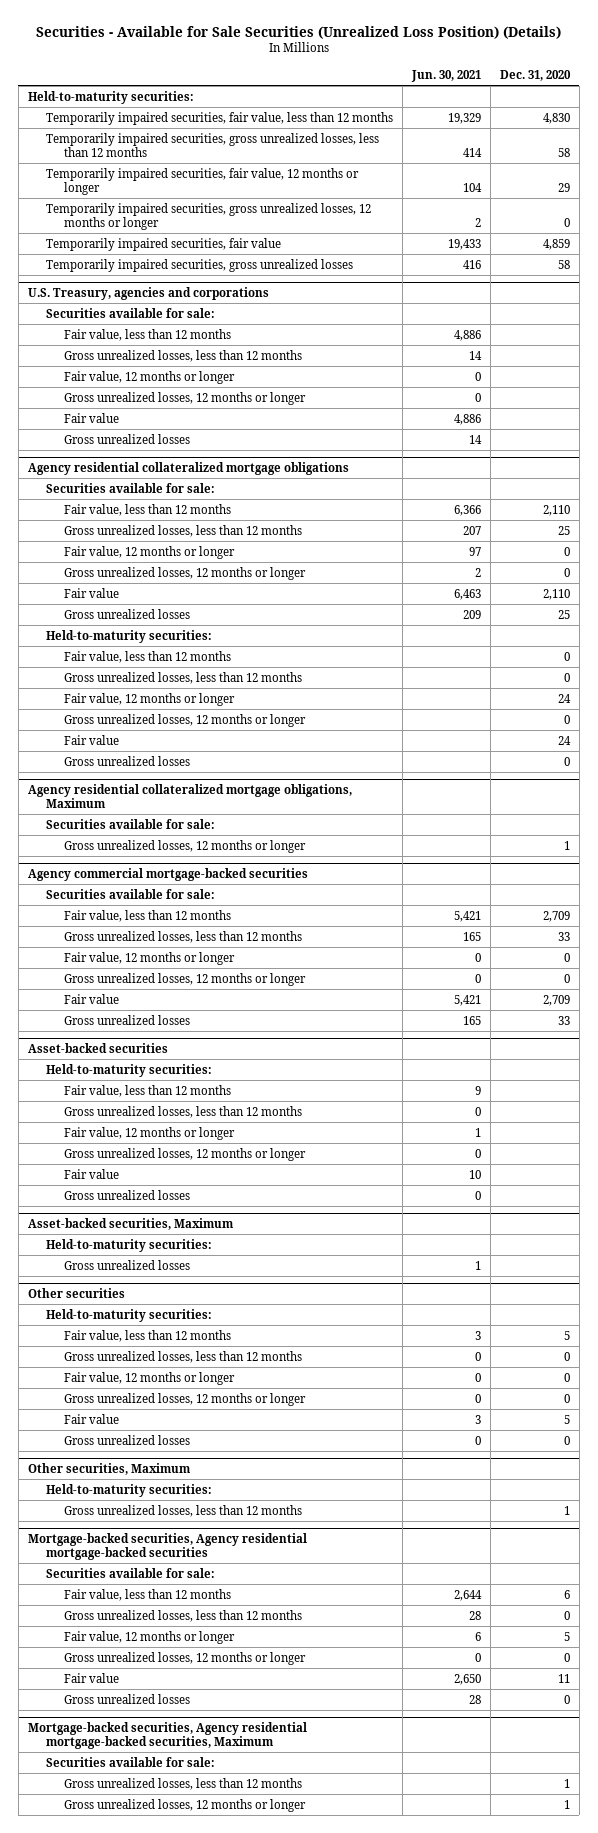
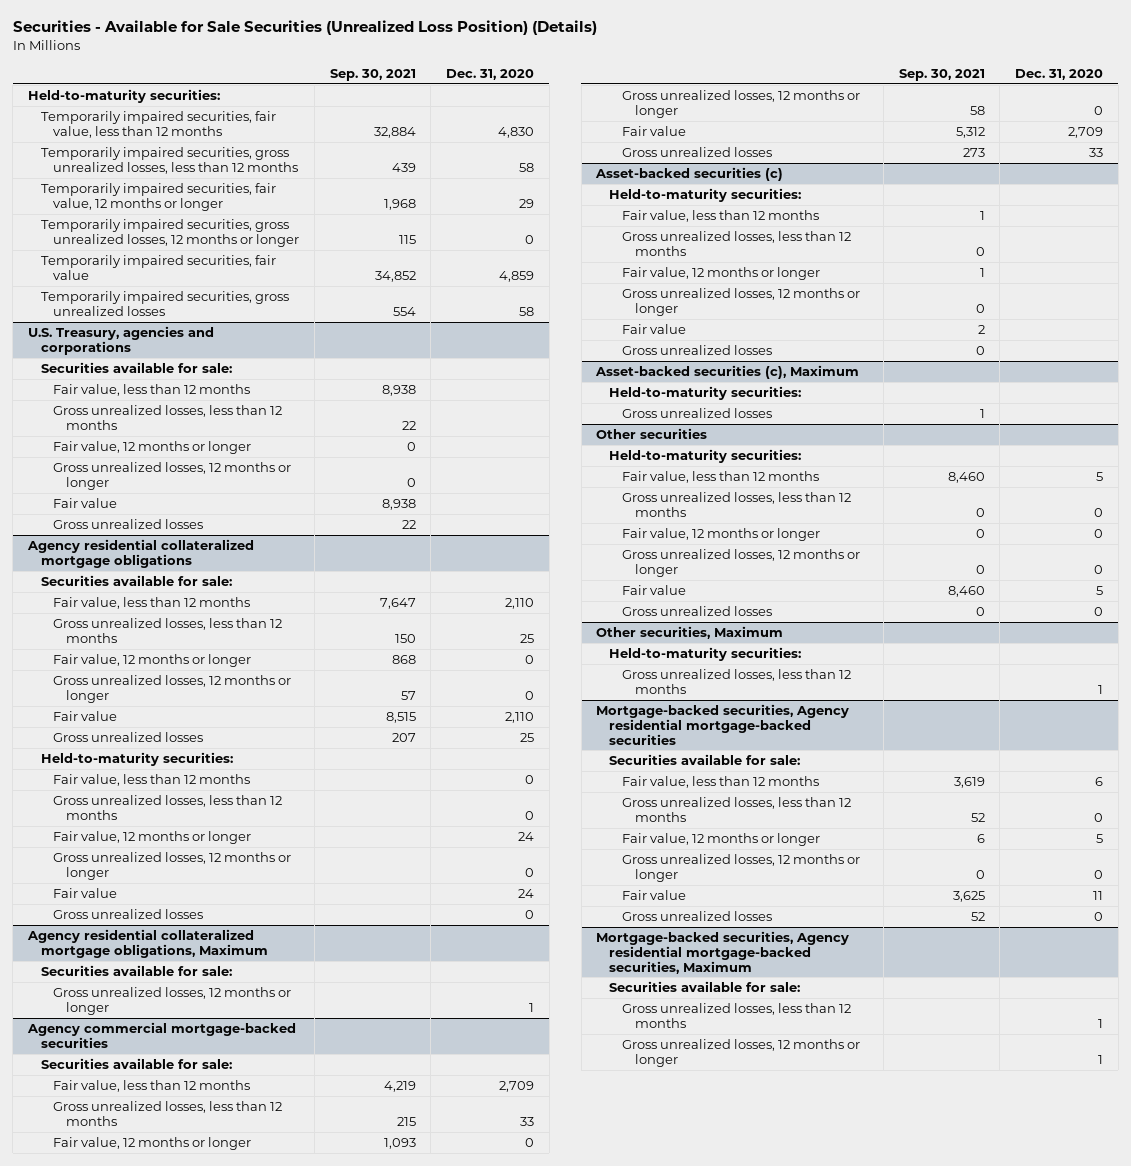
[410,69,481,82] Jun. 30, 2021 -> none
none -> [329,68,416,81] Sep. 30, 2021
[27,1042,168,1053] Asset-backed securities -> [595,166,784,181] Asset-backed securities (c)
[27,1217,234,1230] Asset-backed securities, Maximum -> [595,364,860,379] Asset-backed securities (c), Maximum

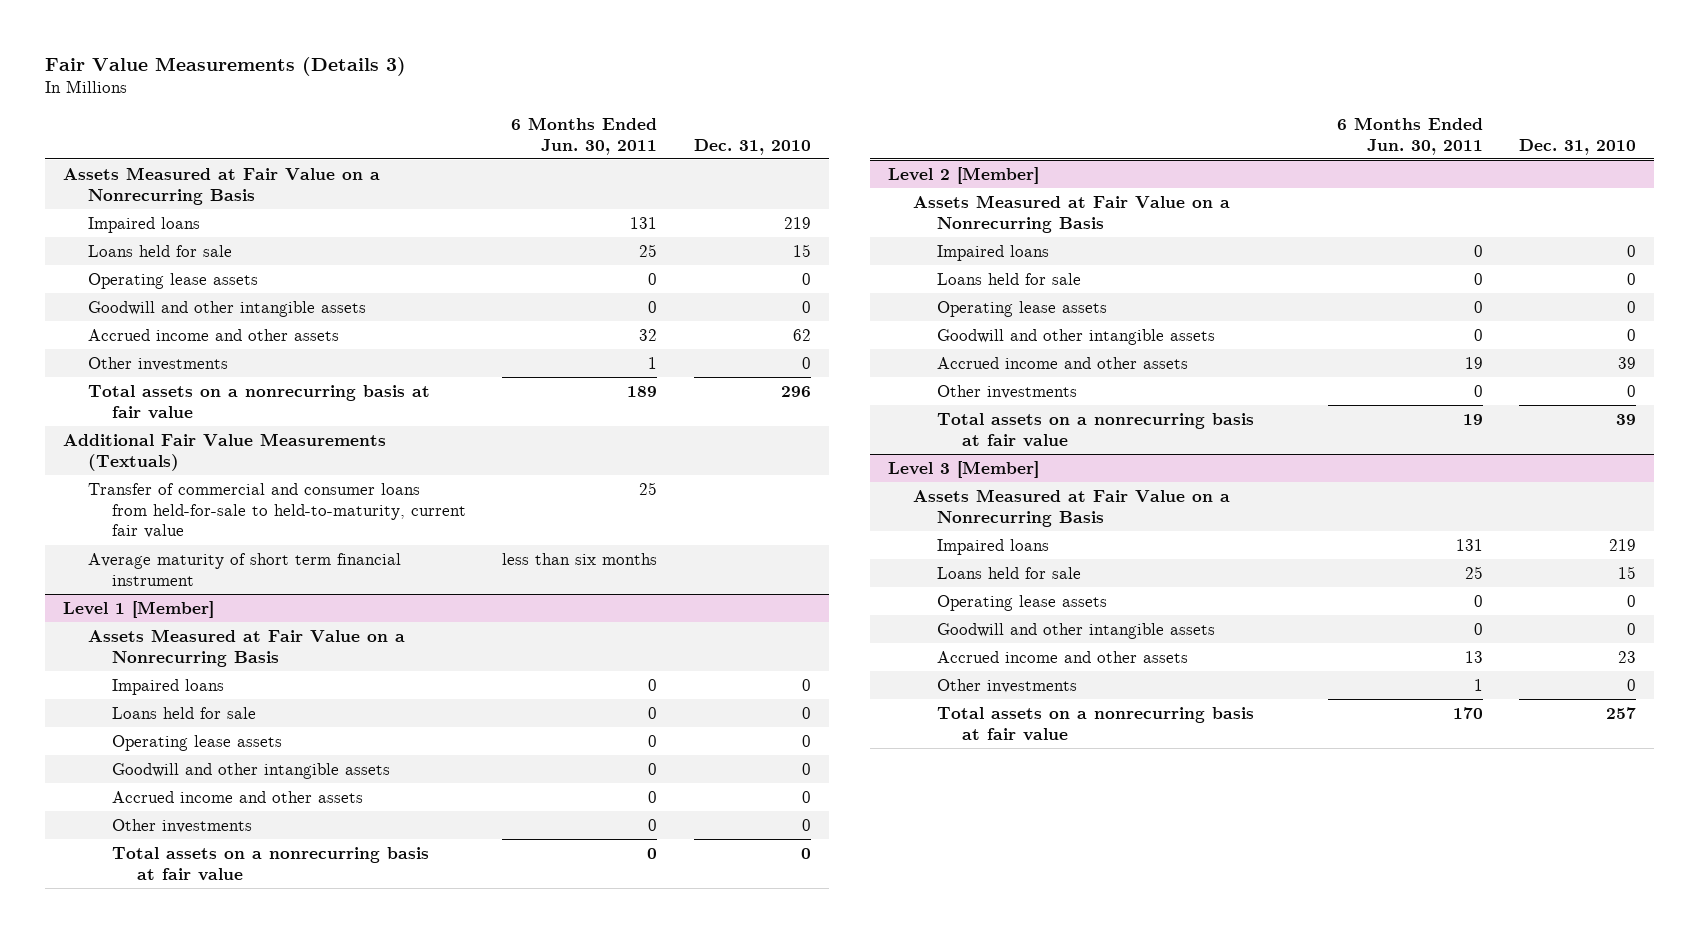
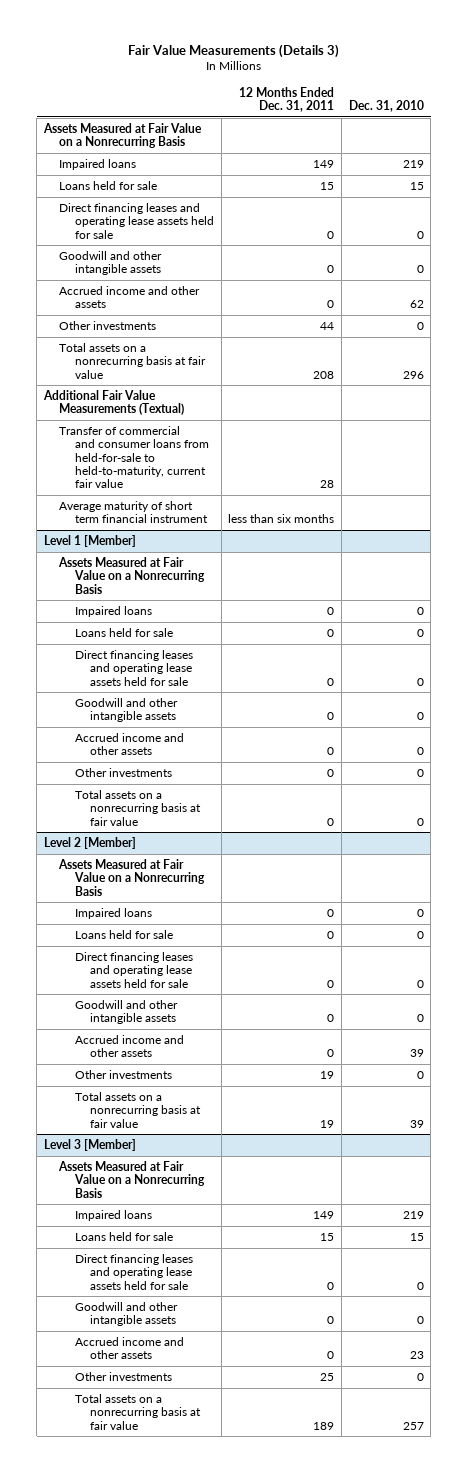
[511,116,658,155] 6 Months Ended Jun. 30, 2011 -> none
none -> [239,86,335,113] 12 Months Ended Dec. 31, 2011
[87,272,258,289] Operating lease assets -> none
none -> [59,203,214,239] Direct financing leases and operating lease assets held for sale
[63,432,387,471] Additional Fair Value Measurements (Textuals) -> [42,390,185,416] Additional Fair Value Measurements (Textual)
[112,734,283,751] Operating lease assets -> none
none -> [74,650,193,686] Direct financing leases and operating lease assets held for sale
[937,300,1108,317] Operating lease assets -> none
none -> [74,952,193,988] Direct financing leases and operating lease assets held for sale
[937,594,1108,611] Operating lease assets -> none
none -> [74,1254,193,1290] Direct financing leases and operating lease assets held for sale

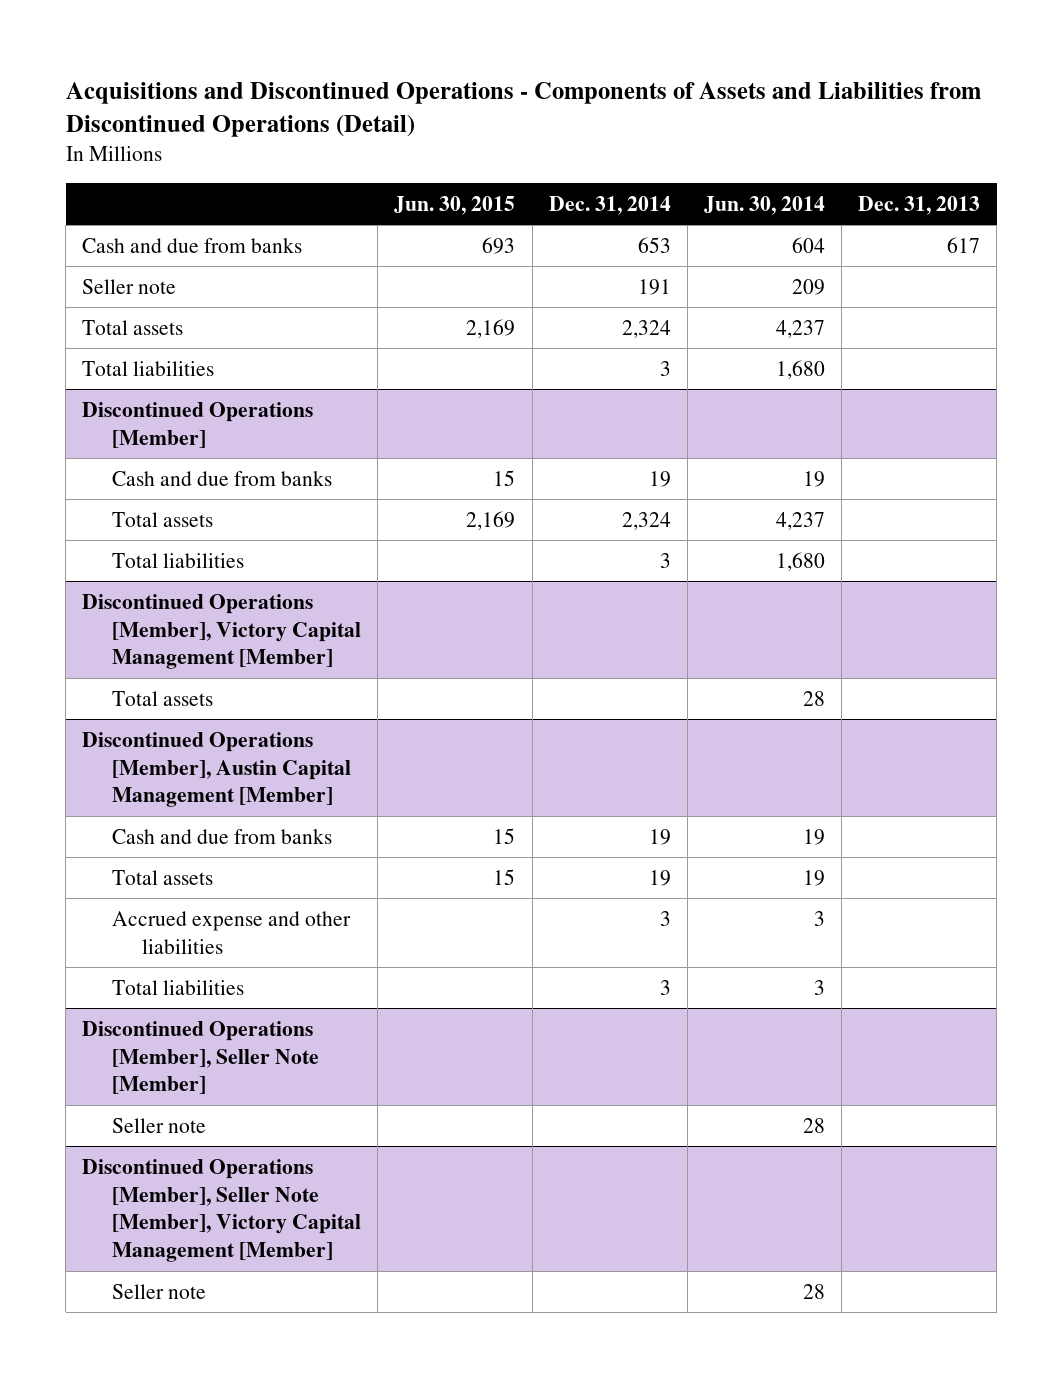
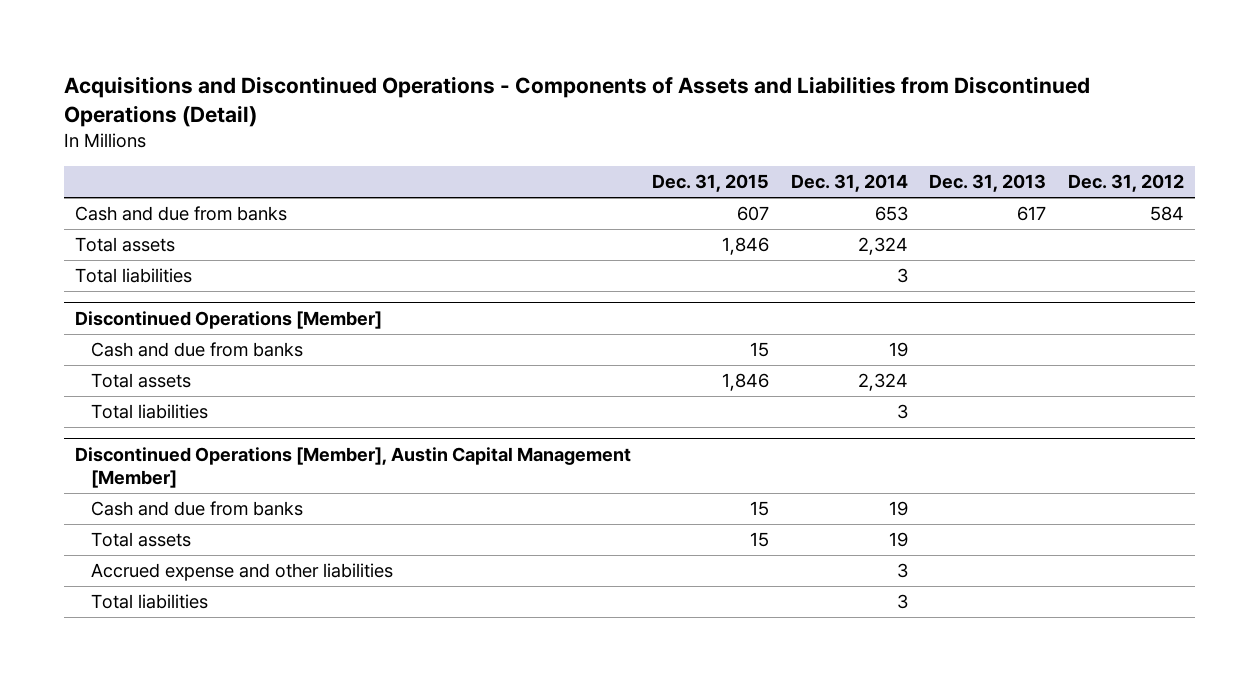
[394,195,516,215] Jun. 30, 2015 -> none
[703,195,825,215] Jun. 30, 2014 -> none
none -> [652,173,770,192] Dec. 31, 2015
none -> [1068,173,1185,192] Dec. 31, 2012
[82,278,177,294] Seller note -> none
[82,593,362,670] Discontinued Operations [Member], Victory Capital Management [Member] -> none
[112,690,214,706] Total assets -> none
[82,1020,320,1095] Discontinued Operations [Member], Seller Note [Member] -> none
[112,1117,207,1133] Seller note -> none
[82,1158,362,1263] Discontinued Operations [Member], Seller Note [Member], Victory Capital Management [Member] -> none
[112,1283,207,1299] Seller note -> none

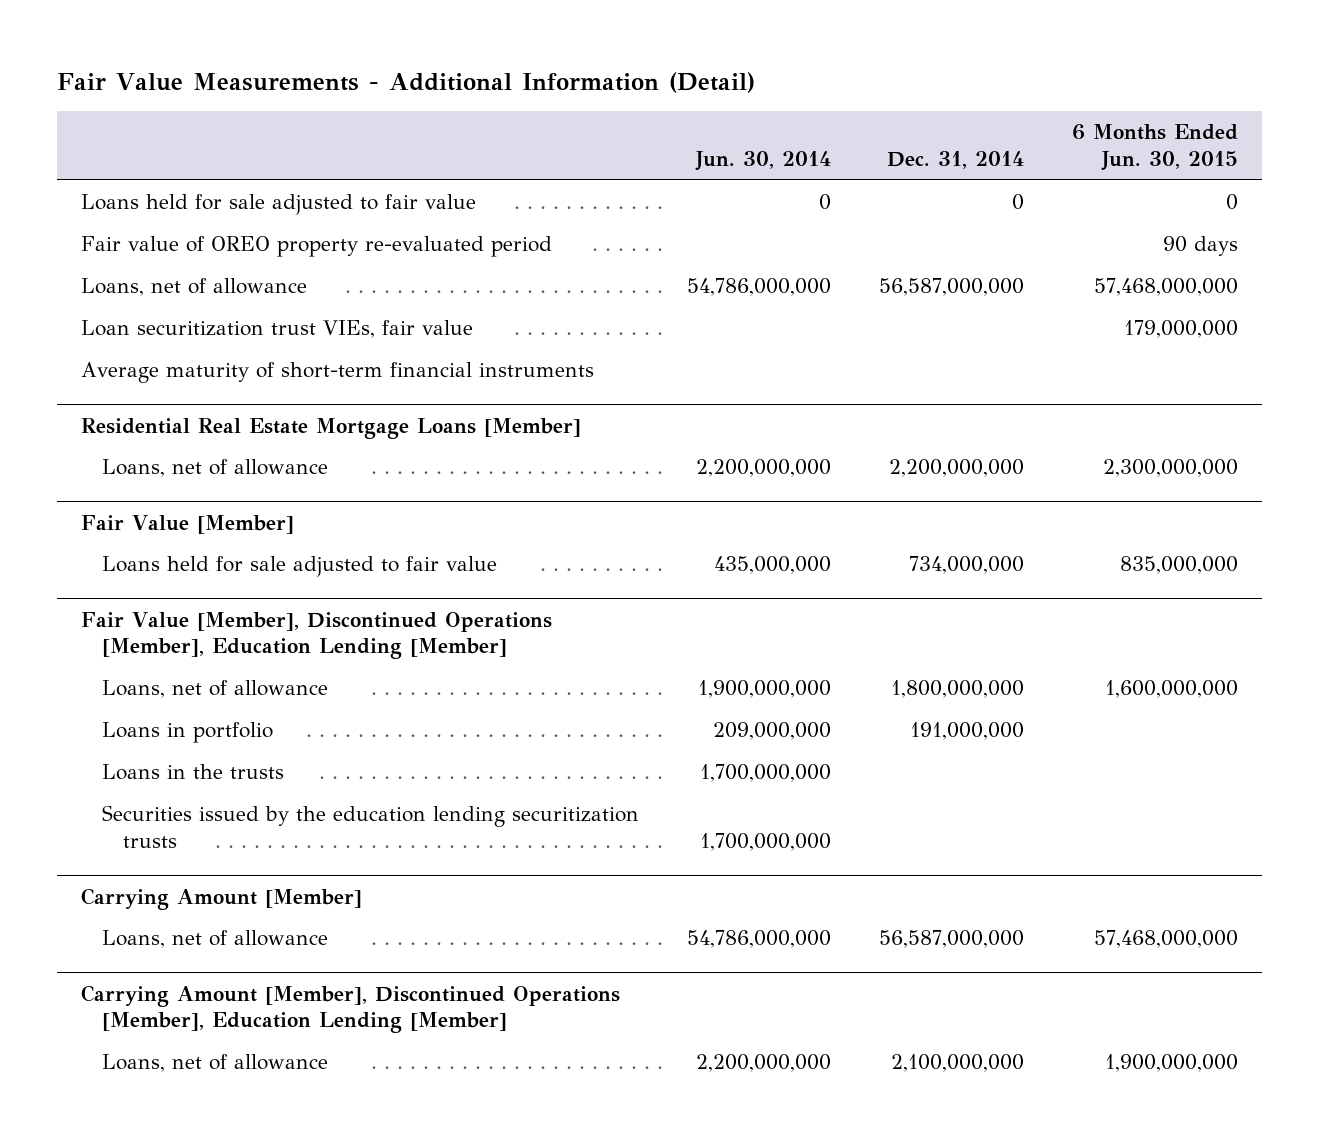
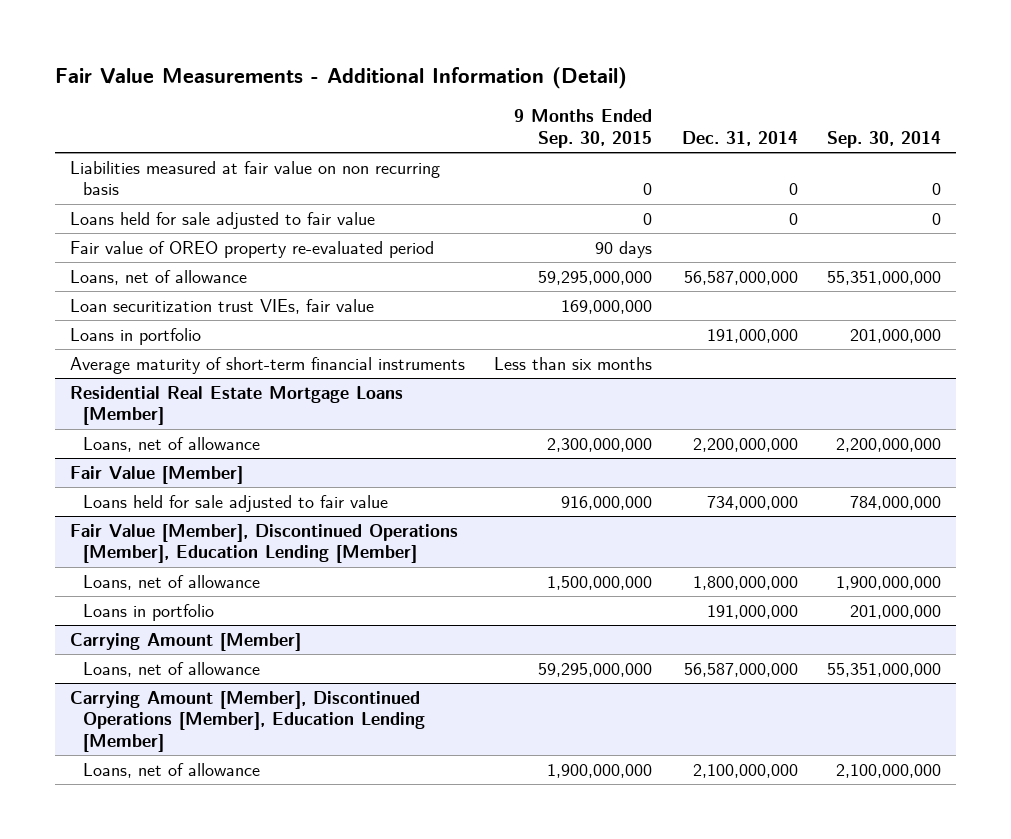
[694,151,831,172] Jun. 30, 2014 -> none
[1071,124,1238,172] 6 Months Ended Jun. 30, 2015 -> none
none -> [514,109,653,148] 9 Months Ended Sep. 30, 2015
none -> [827,130,942,148] Sep. 30, 2014
none -> [69,161,440,196] Liabilities measured at fair value on non recurring basis
none -> [69,328,201,346] Loans in portfolio
[101,764,284,781] Loans in the trusts -> none
[101,805,639,848] Securities issued by the education lending securitization trusts -> none

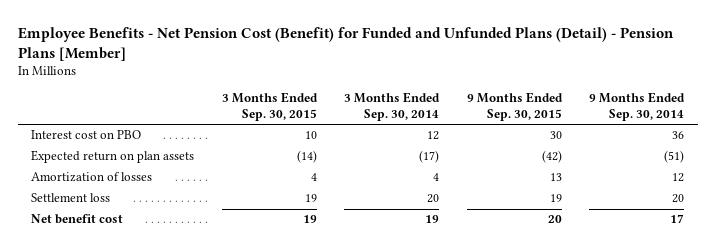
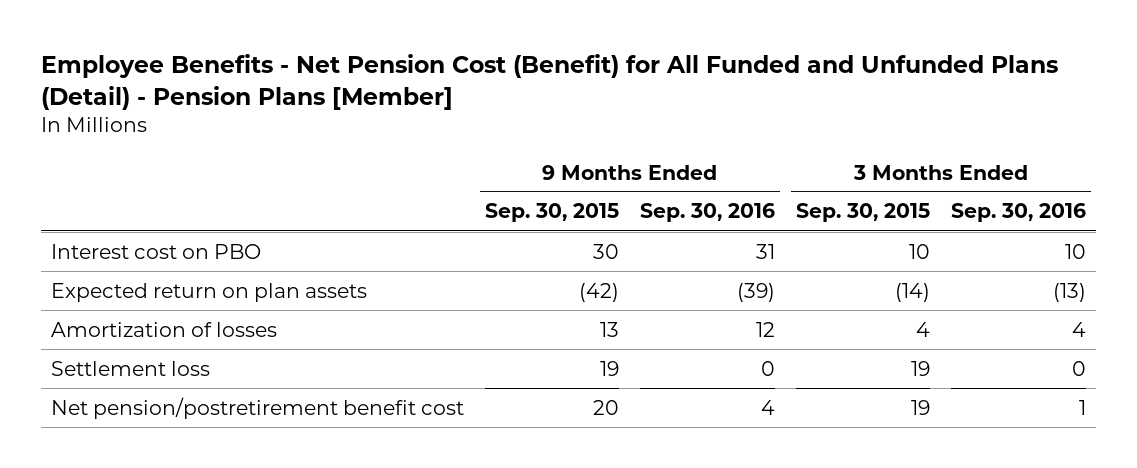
[17,26,674,61] Employee Benefits - Net Pension Cost (Benefit) for Funded and Unfunded Plans (Detail) - Pension Plans [Member] -> [40,53,1058,110] Employee Benefits - Net Pension Cost (Benefit) for All Funded and Unfunded Plans (Detail) - Pension Plans [Member]
[344,92,441,121] 3 Months Ended Sep. 30, 2014 -> none
[589,92,686,121] 9 Months Ended Sep. 30, 2014 -> none
none -> [639,203,775,223] Sep. 30, 2016
none -> [950,203,1086,223] Sep. 30, 2016
[31,214,124,225] Net benefit cost -> [51,396,465,419] Net pension/postretirement benefit cost

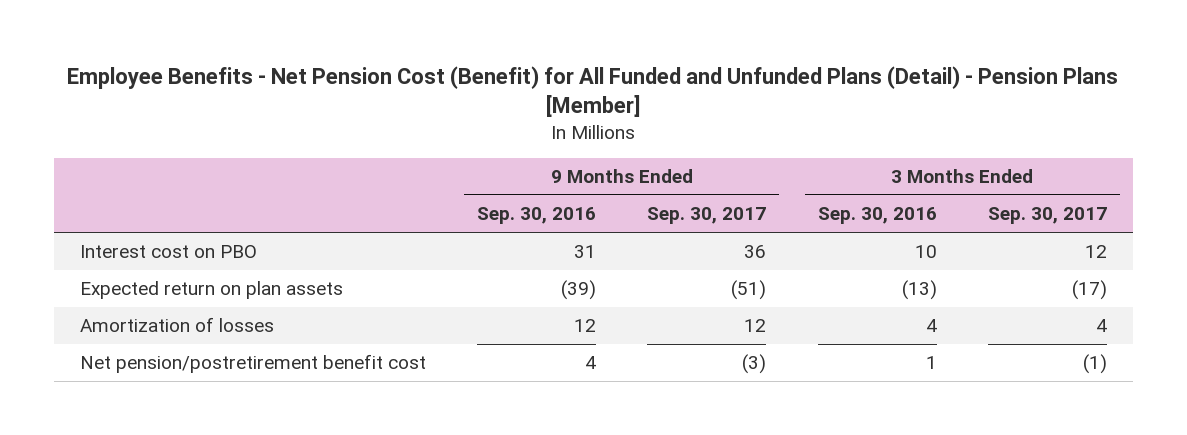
[484,203,619,223] Sep. 30, 2015 -> none
[795,203,930,223] Sep. 30, 2015 -> none
none -> [647,207,767,225] Sep. 30, 2017
none -> [988,207,1108,225] Sep. 30, 2017
[51,360,211,376] Settlement loss -> none

